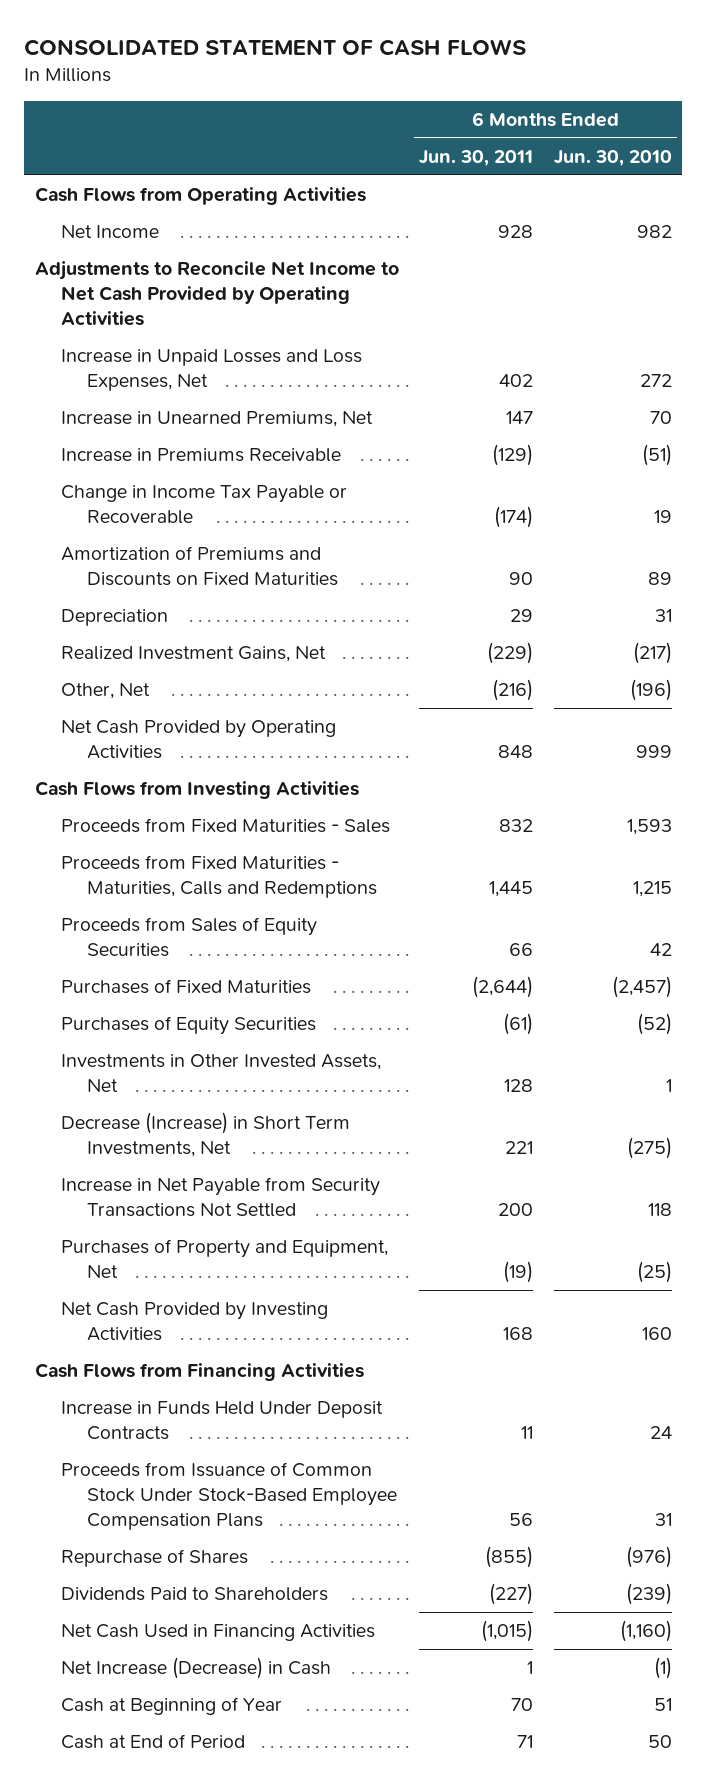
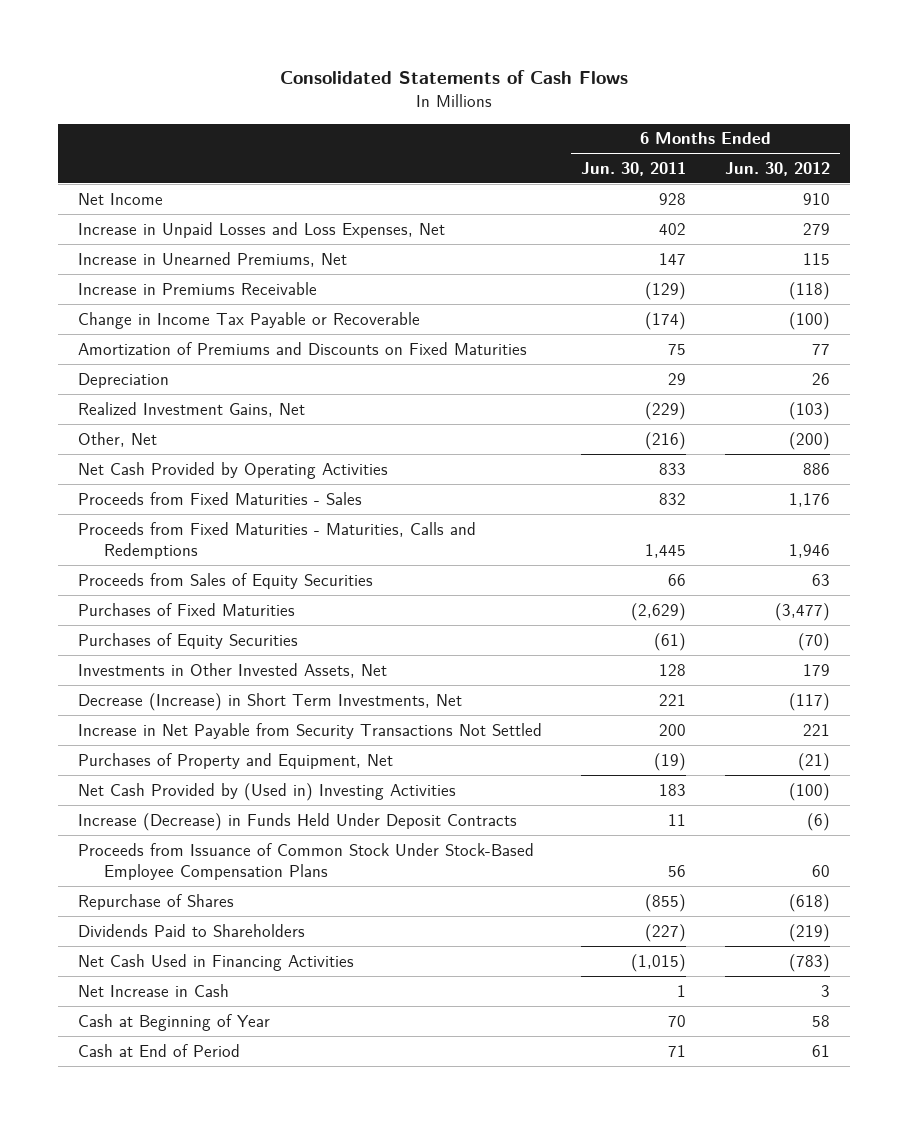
[24,38,527,56] CONSOLIDATED STATEMENT OF CASH FLOWS -> [280,70,629,85] Consolidated Statements of Cash Flows
[554,149,673,166] Jun. 30, 2010 -> none
none -> [725,161,831,176] Jun. 30, 2012
[34,187,366,206] Cash Flows from Operating Activities -> none
[34,261,399,326] Adjustments to Reconcile Net Income to Net Cash Provided by Operating Activities -> none
[509,571,534,585] 90 -> [668,343,687,355] 75
[34,781,359,800] Cash Flows from Investing Activities -> none
[498,744,534,758] 848 -> [659,462,687,475] 833
[472,976,534,999] (2,644) -> [631,602,687,621] (2,629)
[34,1363,364,1382] Cash Flows from Financing Activities -> none
[60,1302,328,1341] Net Cash Provided by Investing Activities -> [78,782,457,801] Net Cash Provided by (Used in) Investing Activities
[503,1326,534,1340] 168 -> [659,783,687,796] 183
[60,1401,383,1440] Increase in Funds Held Under Deposit Contracts -> [78,812,518,831] Increase (Decrease) in Funds Held Under Deposit Contracts
[60,1657,331,1680] Net Increase (Decrease) in Cash -> [78,983,230,997] Net Increase in Cash

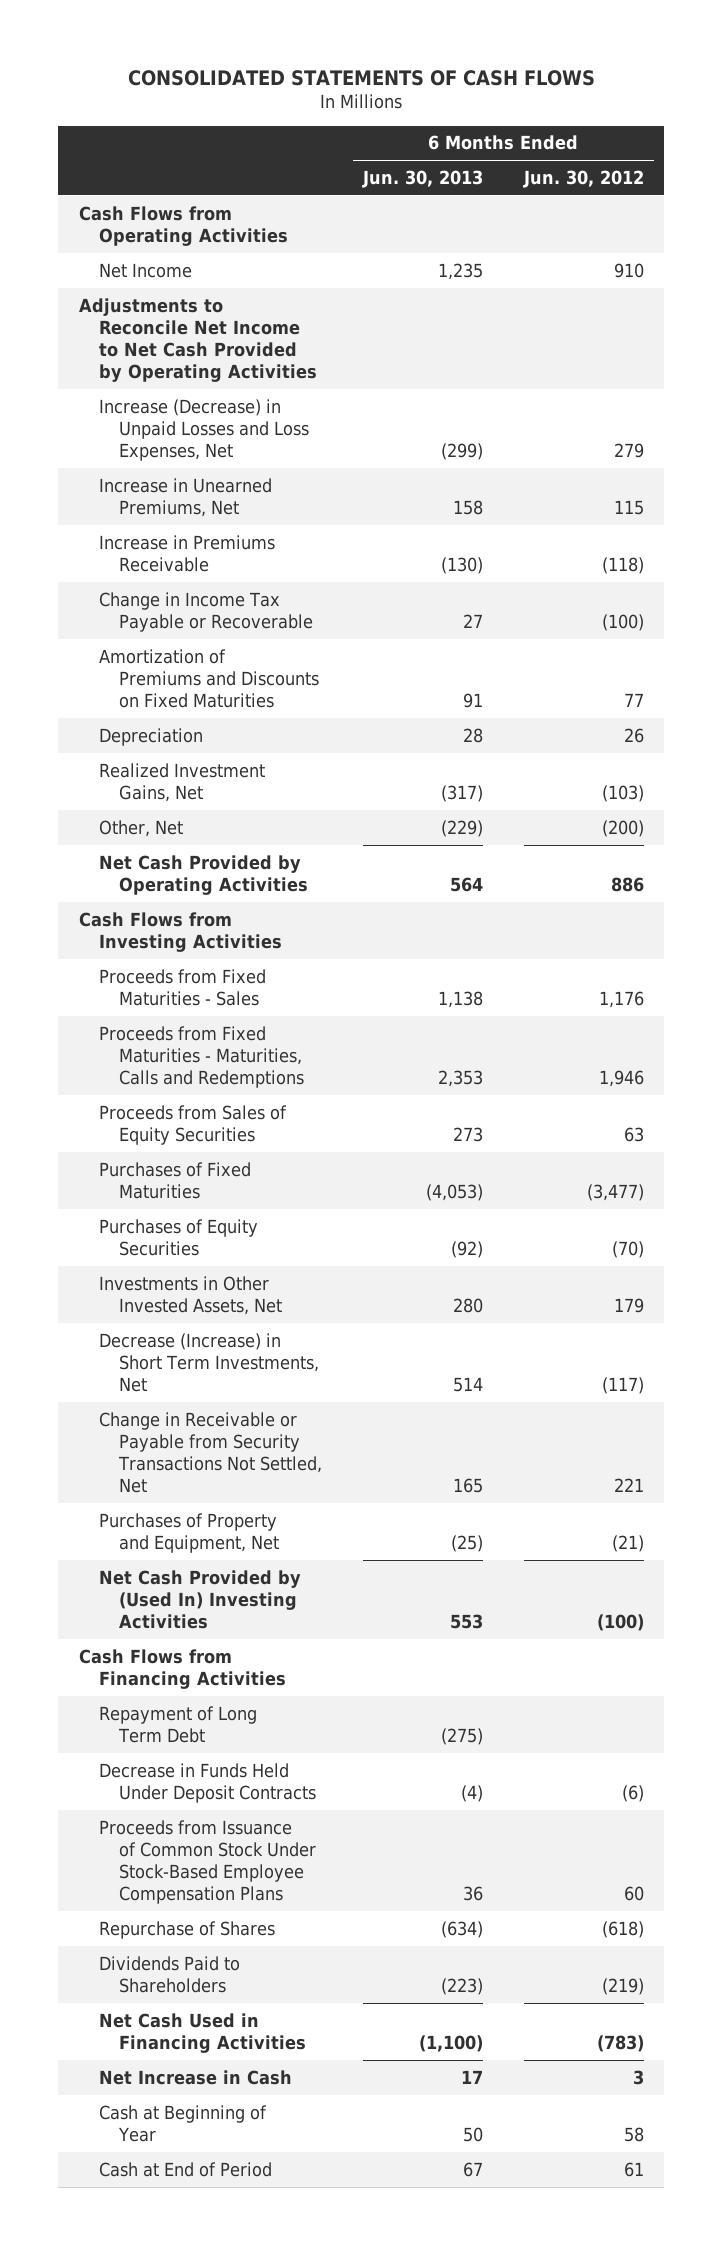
[280,70,629,85] Consolidated Statements of Cash Flows -> [128,69,596,86] CONSOLIDATED STATEMENTS OF CASH FLOWS
[581,161,687,176] Jun. 30, 2011 -> none
none -> [361,169,483,188] Jun. 30, 2013
none -> [78,205,288,246] Cash Flows from Operating Activities
none -> [78,297,317,382] Adjustments to Reconcile Net Income to Net Cash Provided by Operating Activities
[78,221,446,238] Increase in Unpaid Losses and Loss Expenses, Net -> [98,398,309,461] Increase (Decrease) in Unpaid Losses and Loss Expenses, Net
none -> [78,911,282,952] Cash Flows from Investing Activities
[78,722,543,739] Increase in Net Payable from Security Transactions Not Settled -> [98,1411,322,1493] Change in Receivable or Payable from Security Transactions Not Settled, Net
[78,782,457,801] Net Cash Provided by (Used in) Investing Activities -> [98,1569,301,1629] Net Cash Provided by (Used In) Investing Activities
none -> [78,1648,286,1689] Cash Flows from Financing Activities
none -> [98,1705,257,1743] Repayment of Long Term Debt
[78,812,518,831] Increase (Decrease) in Funds Held Under Deposit Contracts -> [98,1762,316,1803] Decrease in Funds Held Under Deposit Contracts

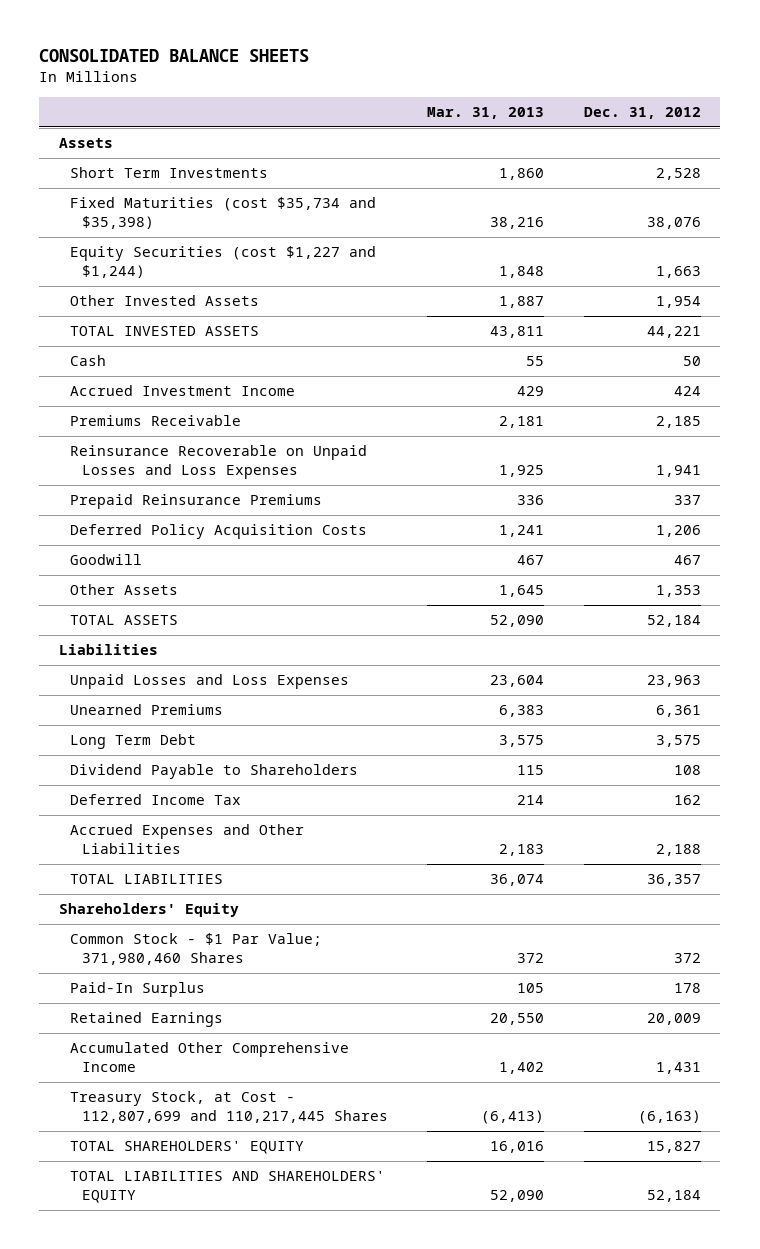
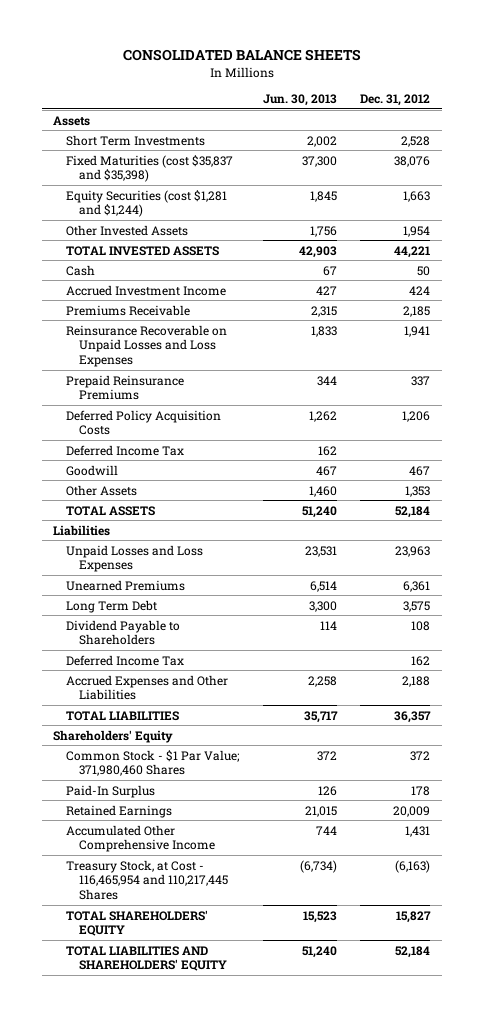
[427,107,545,120] Mar. 31, 2013 -> none
none -> [262,94,337,107] Jun. 30, 2013
[70,197,377,230] Fixed Maturities (cost $35,734 and $35,398) -> [66,154,234,183] Fixed Maturities (cost $35,837 and $35,398)
[70,246,377,279] Equity Securities (cost $1,227 and $1,244) -> [66,189,228,218] Equity Securities (cost $1,281 and $1,244)
none -> [66,444,185,456] Deferred Income Tax
[70,1091,388,1124] Treasury Stock, at Cost - 112,807,699 and 110,217,445 Shares -> [66,859,228,901] Treasury Stock, at Cost - 116,465,954 and 110,217,445 Shares

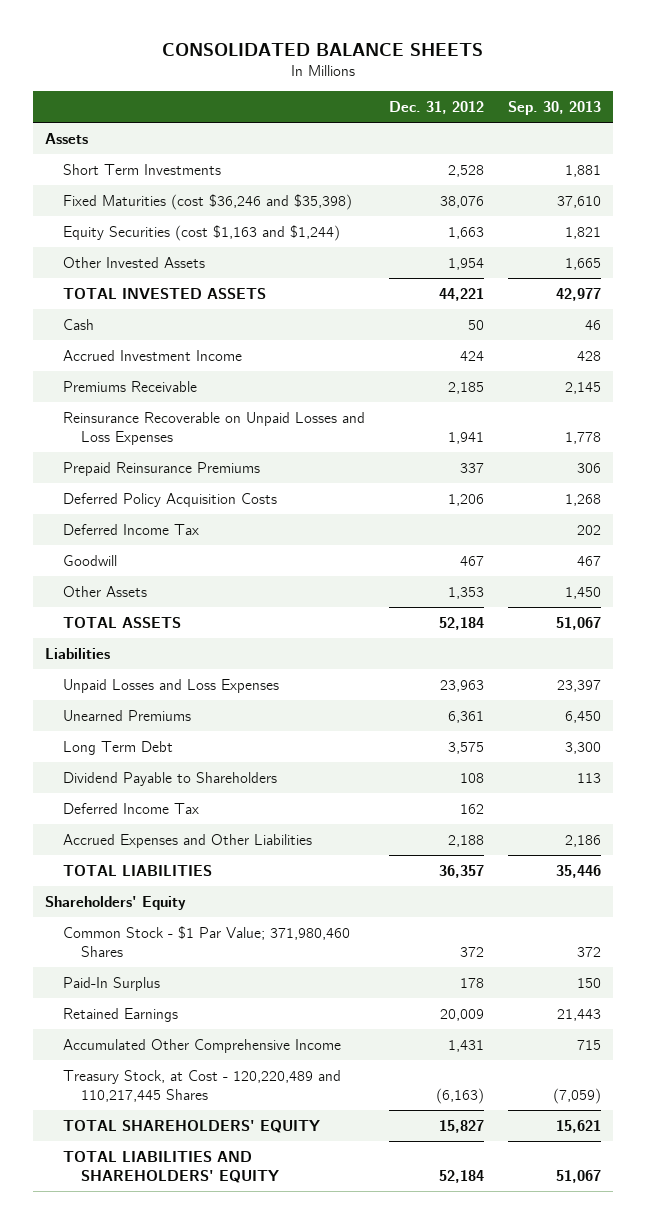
[262,94,337,107] Jun. 30, 2013 -> none
none -> [508,101,602,116] Sep. 30, 2013
[66,154,234,183] Fixed Maturities (cost $35,837 and $35,398) -> [63,193,353,210] Fixed Maturities (cost $36,246 and $35,398)
[66,189,228,218] Equity Securities (cost $1,281 and $1,244) -> [63,224,341,241] Equity Securities (cost $1,163 and $1,244)
[66,859,228,901] Treasury Stock, at Cost - 116,465,954 and 110,217,445 Shares -> [63,1069,342,1102] Treasury Stock, at Cost - 120,220,489 and 110,217,445 Shares

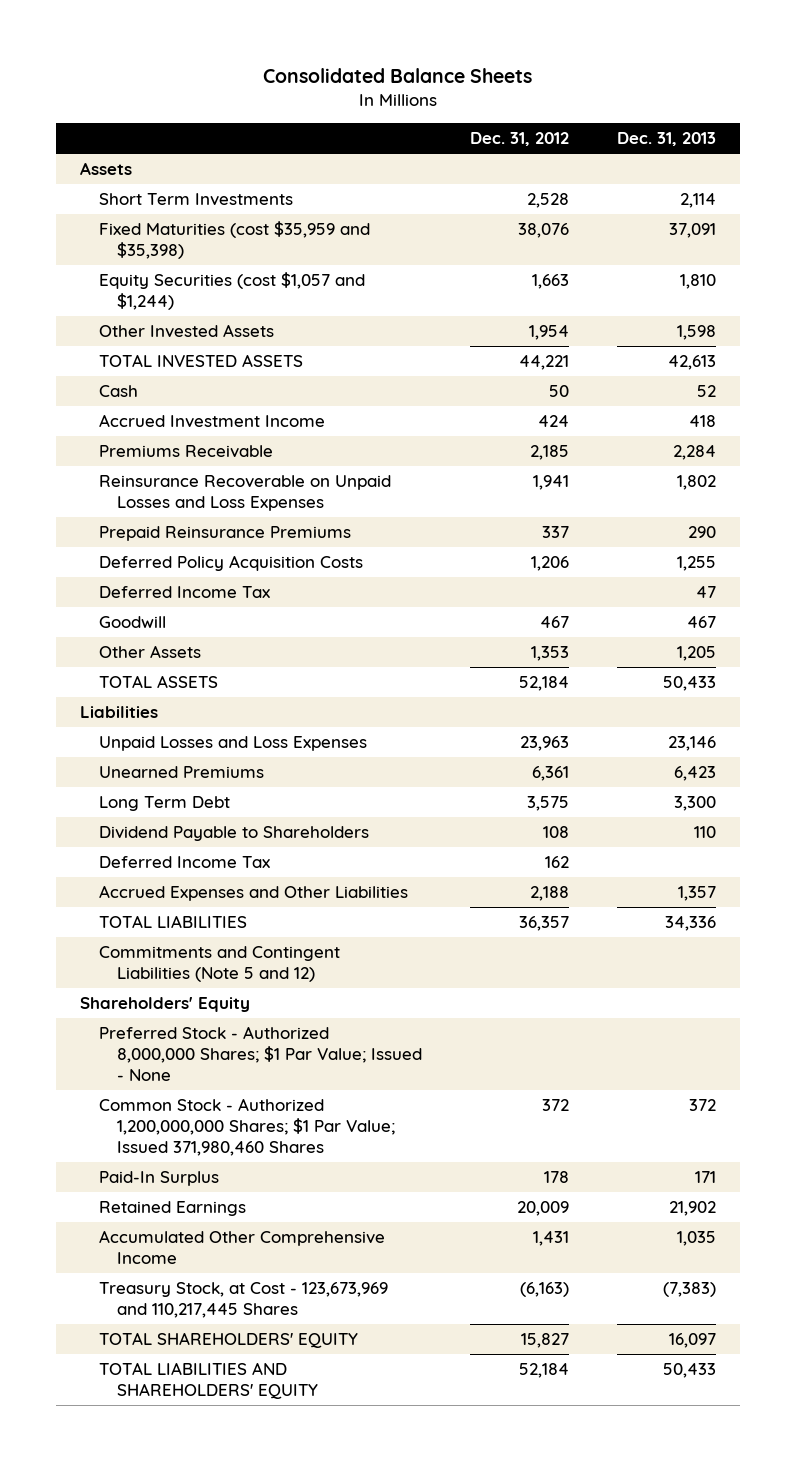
[162,43,484,57] CONSOLIDATED BALANCE SHEETS -> [263,67,533,83] Consolidated Balance Sheets
[508,101,602,116] Sep. 30, 2013 -> none
none -> [617,132,717,147] Dec. 31, 2013
[63,193,353,210] Fixed Maturities (cost $36,246 and $35,398) -> [98,221,370,260] Fixed Maturities (cost $35,959 and $35,398)
[63,224,341,241] Equity Securities (cost $1,163 and $1,244) -> [98,272,365,311] Equity Securities (cost $1,057 and $1,244)
none -> [98,946,340,983] Commitments and Contingent Liabilities (Note 5 and 12)
none -> [98,1026,423,1082] Preferred Stock - Authorized 8,000,000 Shares; $1 Par Value; Issued - None
[63,925,351,957] Common Stock - $1 Par Value; 371,980,460 Shares -> [98,1098,396,1157] Common Stock - Authorized 1,200,000,000 Shares; $1 Par Value; Issued 371,980,460 Shares
[63,1069,342,1102] Treasury Stock, at Cost - 120,220,489 and 110,217,445 Shares -> [98,1282,388,1319] Treasury Stock, at Cost - 123,673,969 and 110,217,445 Shares

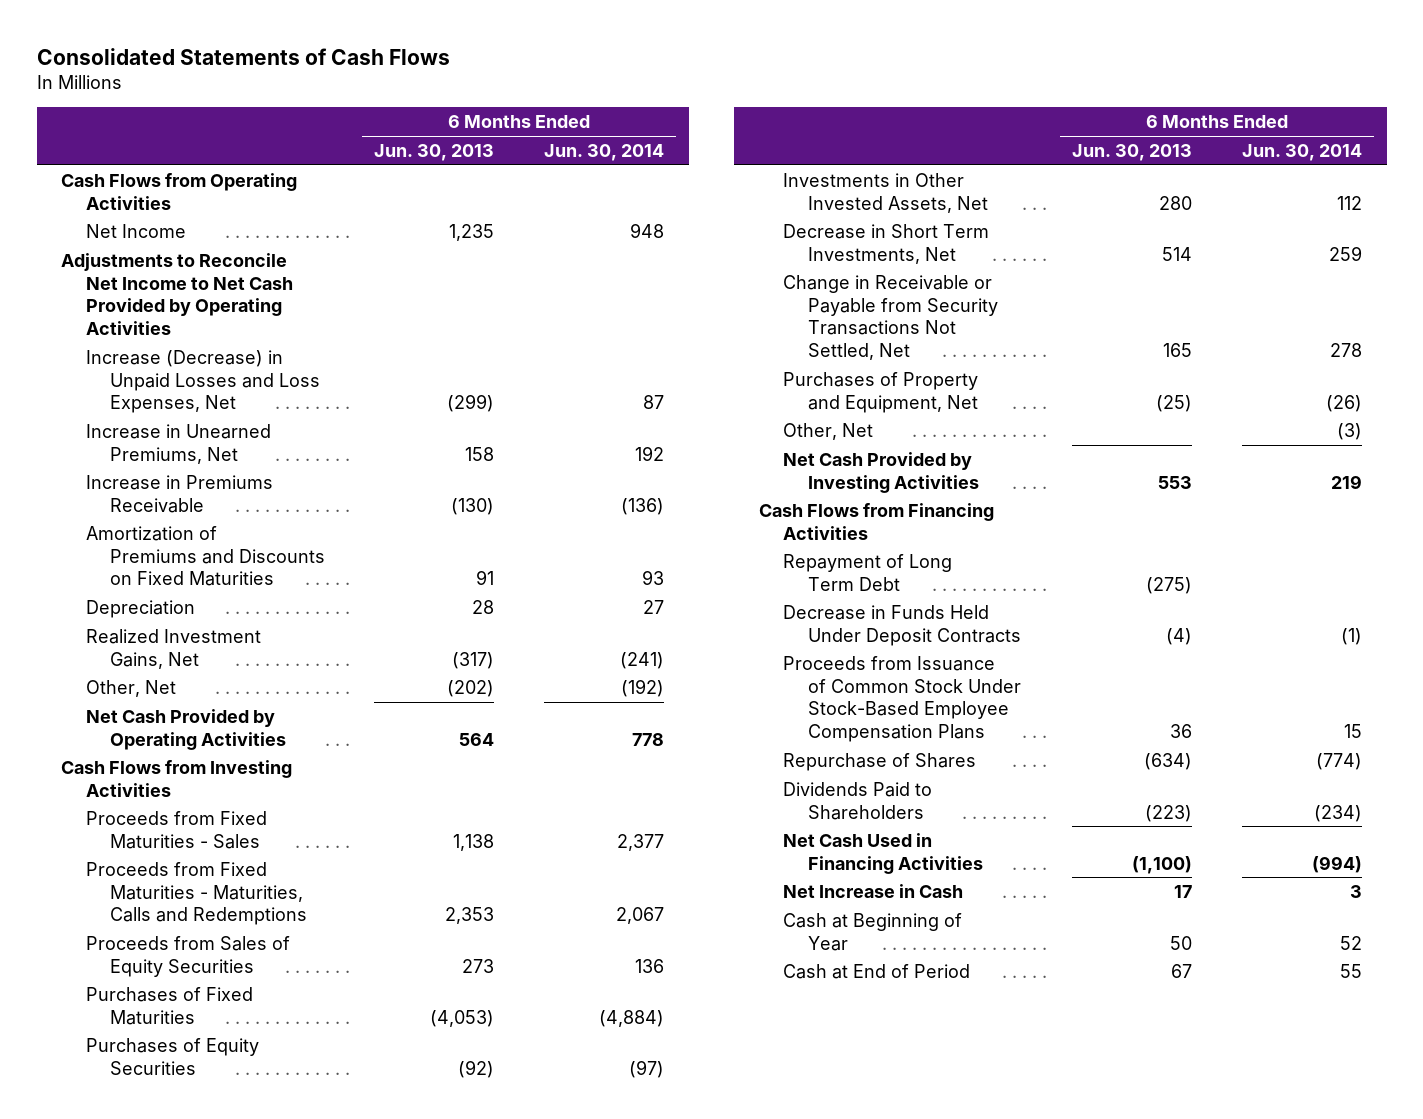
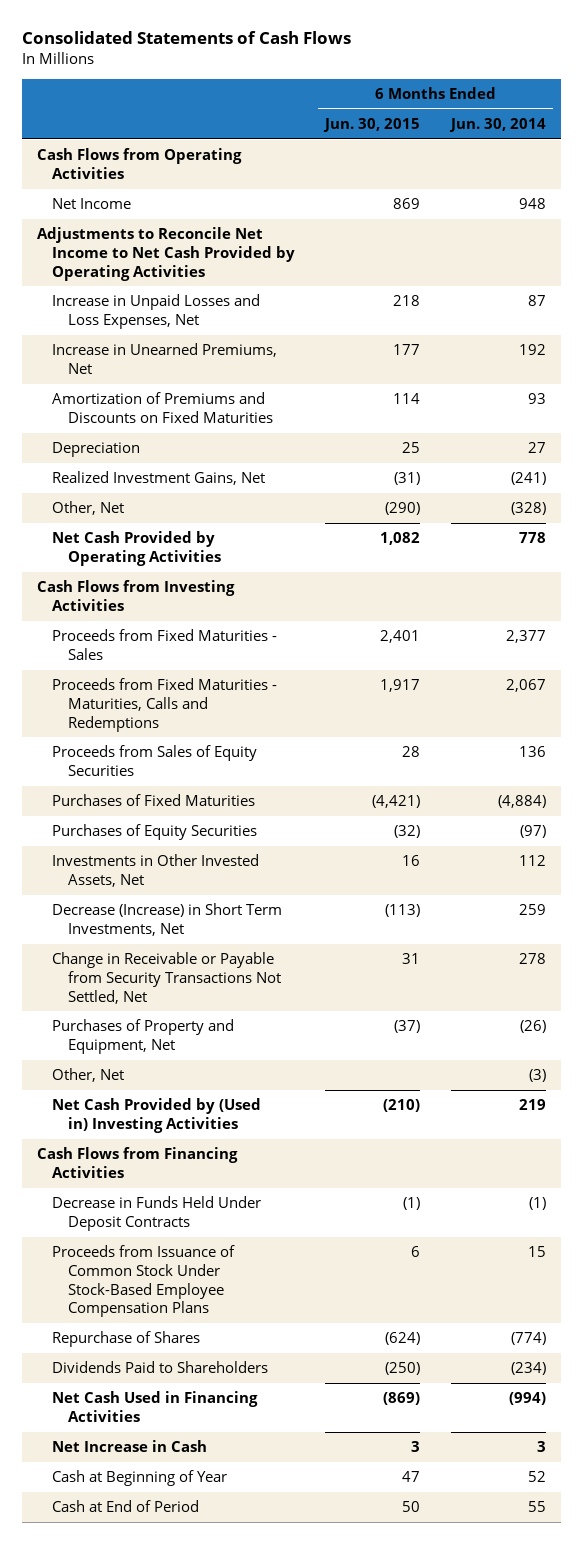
[374,144,495,162] Jun. 30, 2013 -> none
none -> [323,117,421,132] Jun. 30, 2015
[85,350,320,414] Increase (Decrease) in Unpaid Losses and Loss Expenses, Net -> [52,294,261,329] Increase in Unpaid Losses and Loss Expenses, Net
[85,475,273,513] Increase in Premiums Receivable -> none
[621,679,665,698] (192) -> [510,502,546,516] (328)
[783,224,990,264] Decrease in Short Term Investments, Net -> [52,903,283,936] Decrease (Increase) in Short Term Investments, Net
[783,452,979,493] Net Cash Provided by Investing Activities -> [52,1098,262,1133] Net Cash Provided by (Used in) Investing Activities
[783,554,953,591] Repayment of Long Term Debt -> none

